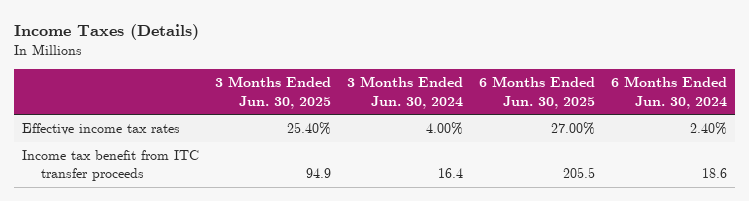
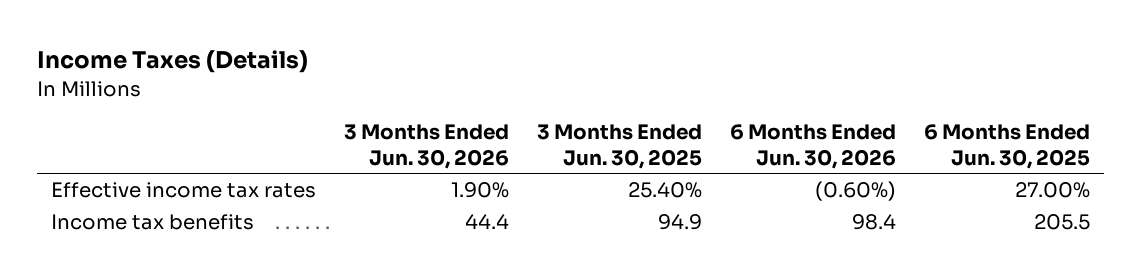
[347,76,464,109] 3 Months Ended Jun. 30, 2024 -> none
[611,76,728,109] 6 Months Ended Jun. 30, 2024 -> none
none -> [344,124,510,169] 3 Months Ended Jun. 30, 2026
none -> [730,124,897,169] 6 Months Ended Jun. 30, 2026
[22,150,200,182] Income tax benefit from ITC transfer proceeds -> [51,214,255,231] Income tax benefits

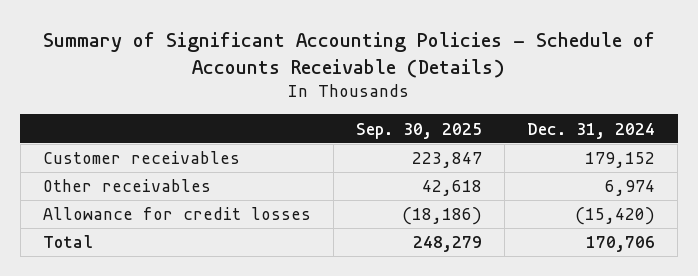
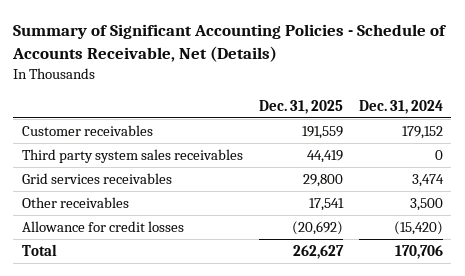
[43,32,656,78] Summary of Significant Accounting Policies - Schedule of Accounts Receivable (Details) -> [12,24,448,63] Summary of Significant Accounting Policies - Schedule of Accounts Receivable, Net (Details)
[356,122,483,139] Sep. 30, 2025 -> none
none -> [258,99,343,114] Dec. 31, 2025
none -> [21,149,243,164] Third party system sales receivables
none -> [21,173,172,185] Grid services receivables
[605,180,656,197] 6,974 -> [410,198,444,212] 3,500

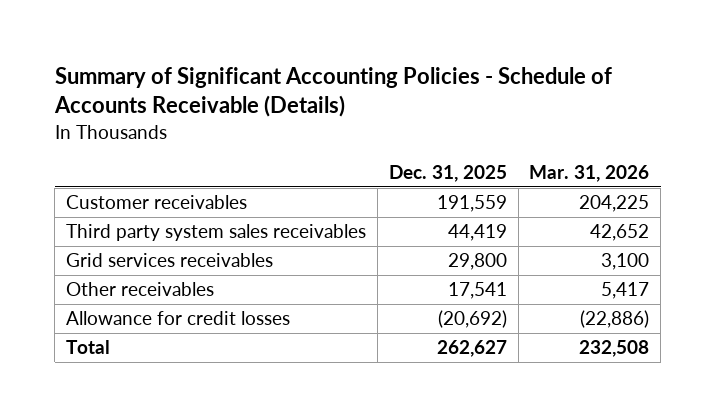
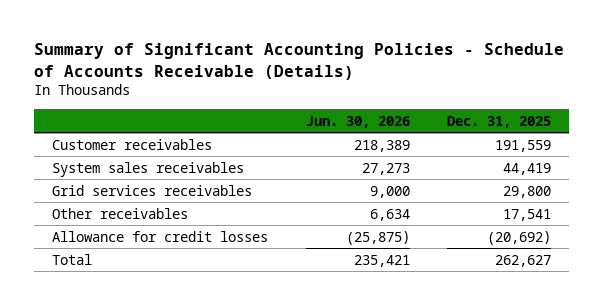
[529,165,650,183] Mar. 31, 2026 -> none
none -> [305,115,410,128] Jun. 30, 2026
[66,224,367,242] Third party system sales receivables -> [52,161,245,177] System sales receivables

